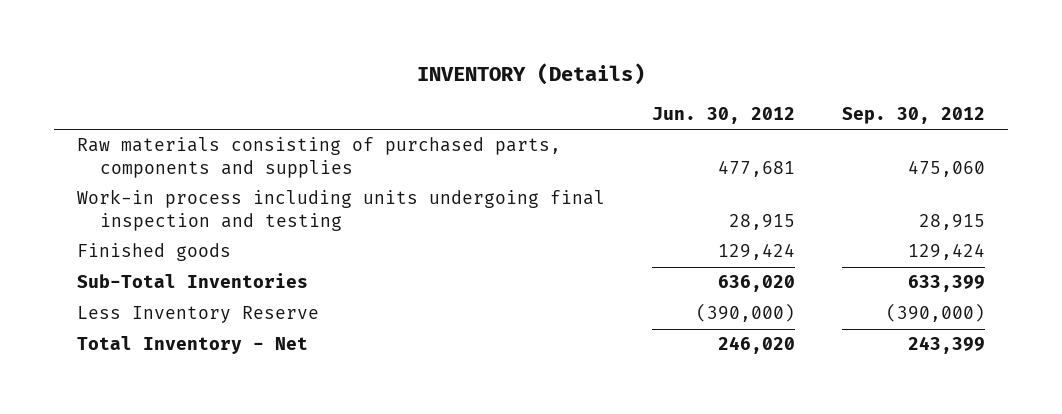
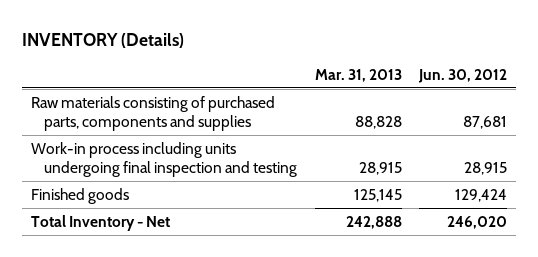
[841,107,985,125] Sep. 30, 2012 -> none
none -> [314,68,402,82] Mar. 31, 2013
[718,160,796,178] 477,681 -> [463,116,508,130] 87,681
[77,273,309,289] Sub-Total Inventories -> none
[77,306,320,324] Less Inventory Reserve -> none

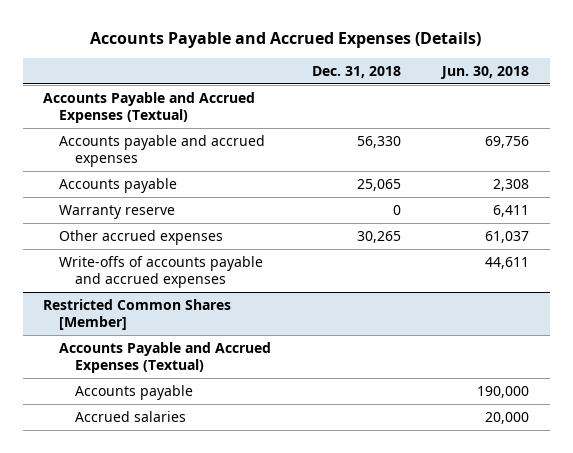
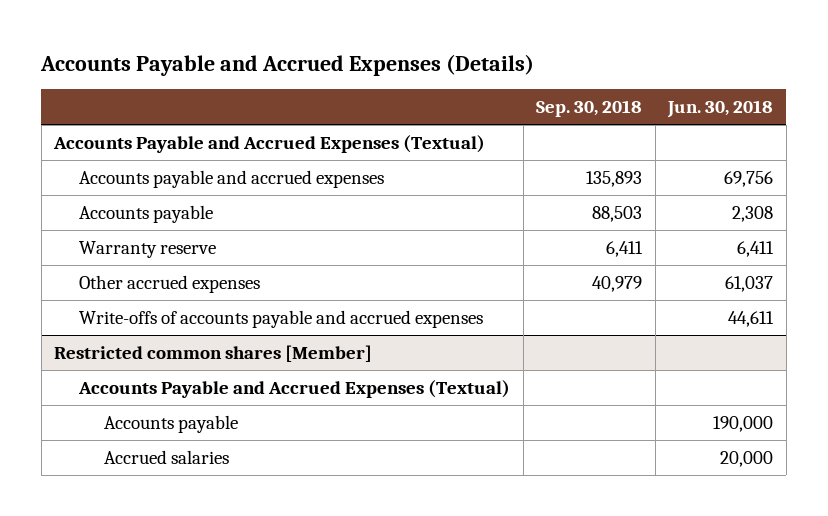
[312,66,402,79] Dec. 31, 2018 -> none
none -> [536,100,643,118] Sep. 30, 2018
[43,298,232,330] Restricted Common Shares [Member] -> [54,344,373,362] Restricted common shares [Member]

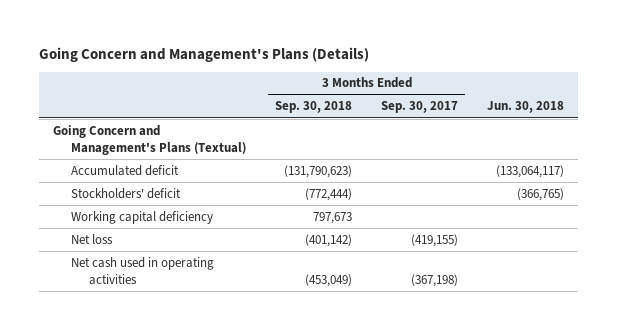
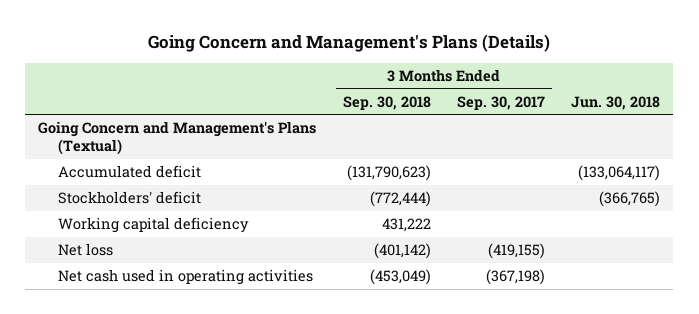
[313,211,353,224] 797,673 -> [381,218,431,233] 431,222

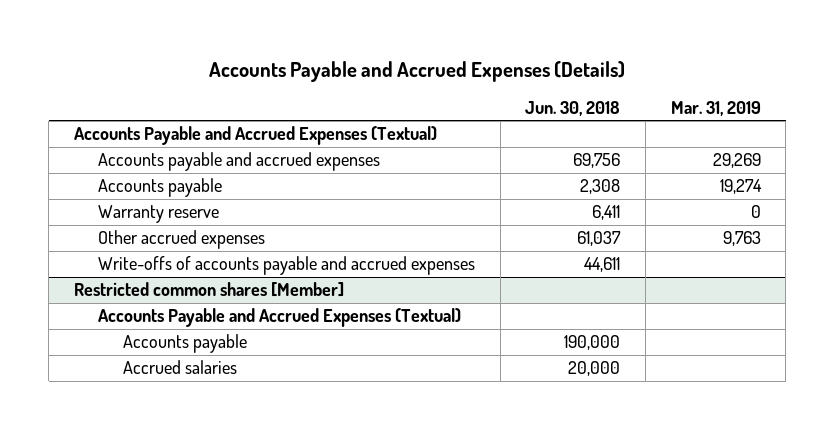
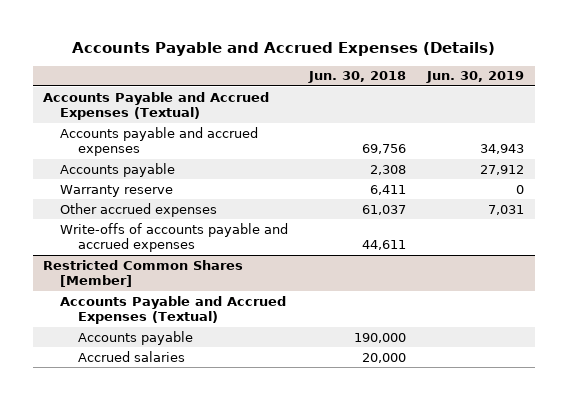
[670,100,761,116] Mar. 31, 2019 -> none
none -> [426,71,525,84] Jun. 30, 2019
[73,282,344,298] Restricted common shares [Member] -> [43,259,244,288] Restricted Common Shares [Member]

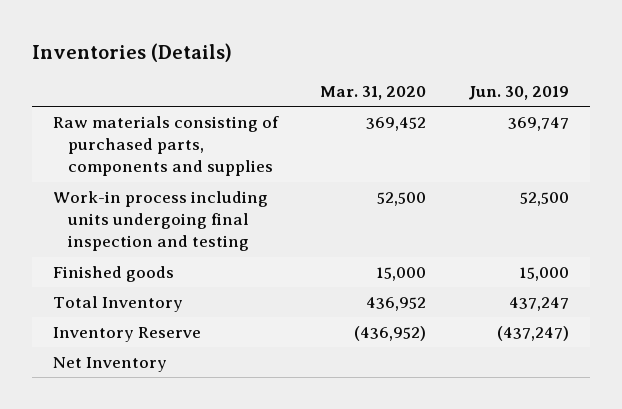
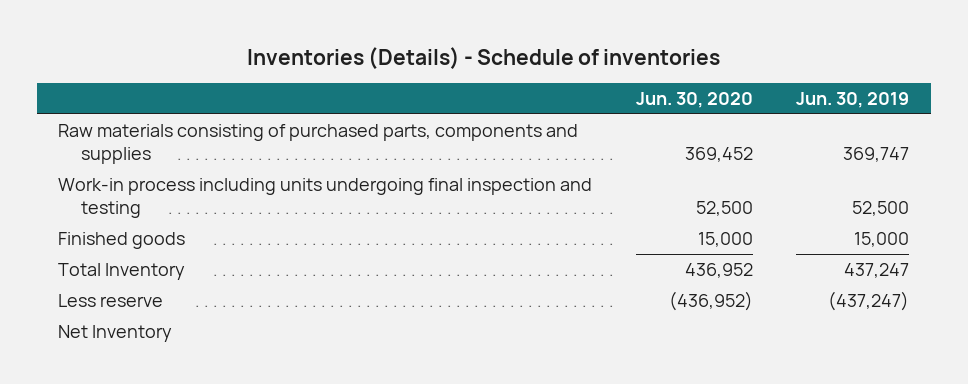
[31,42,232,62] Inventories (Details) -> [246,47,720,70] Inventories (Details) - Schedule of inventories
[320,85,427,100] Mar. 31, 2020 -> none
none -> [635,92,753,109] Jun. 30, 2020
[52,327,201,343] Inventory Reserve -> [58,293,164,307] Less reserve

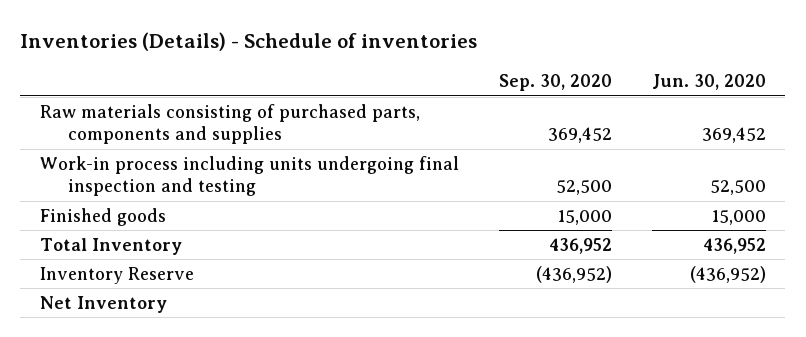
[796,92,910,109] Jun. 30, 2019 -> none
none -> [498,74,612,92] Sep. 30, 2020
[58,293,164,307] Less reserve -> [40,266,195,284] Inventory Reserve

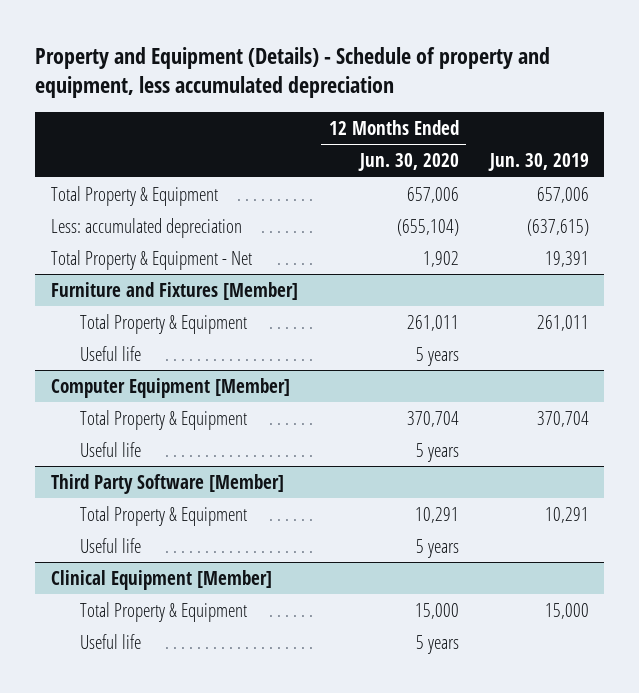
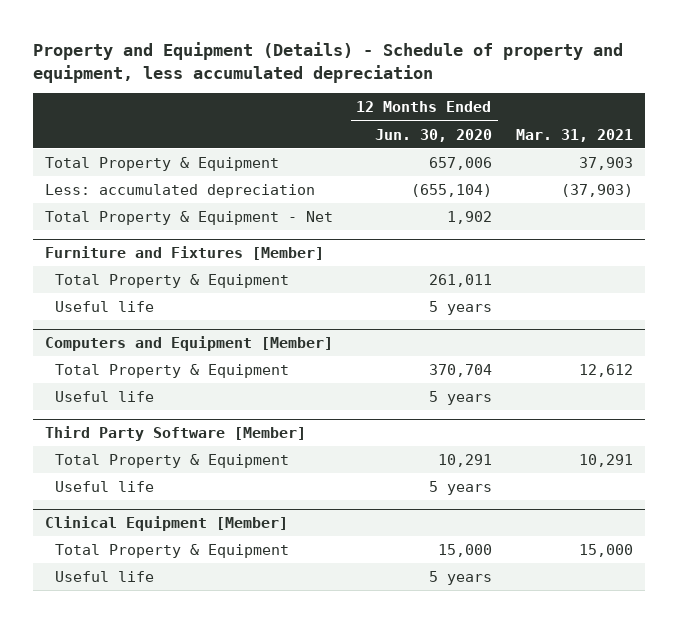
[487,153,589,172] Jun. 30, 2019 -> none
none -> [515,128,633,142] Mar. 31, 2021
[50,377,290,398] Computer Equipment [Member] -> [45,336,334,352] Computers and Equipment [Member]

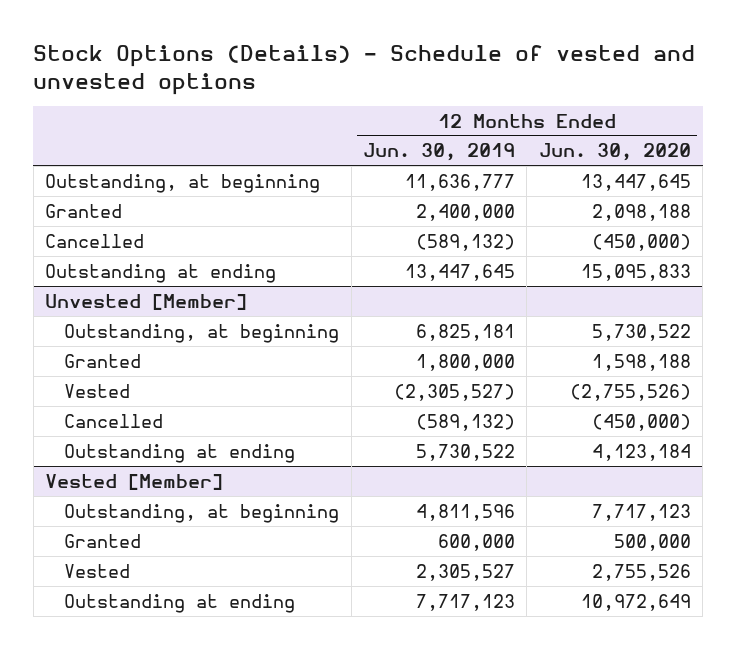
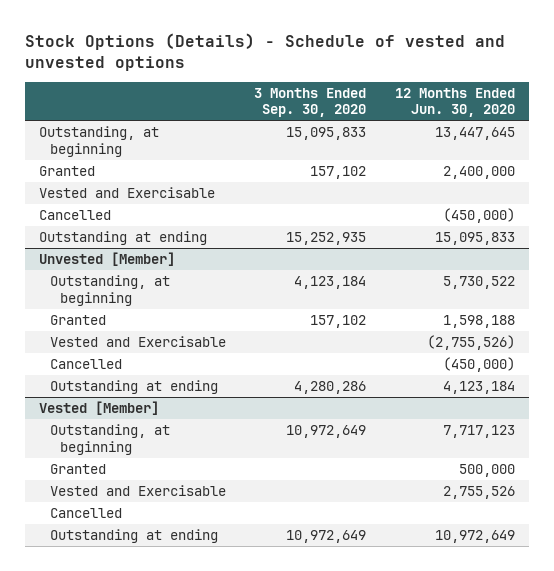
[363,143,516,162] Jun. 30, 2019 -> none
none -> [254,87,367,118] 3 Months Ended Sep. 30, 2020
[591,203,691,221] 2,098,188 -> [442,166,515,180] 2,400,000
none -> [39,187,216,199] Vested and Exercisable
[64,383,131,398] Vested -> [49,336,226,348] Vested and Exercisable
[64,563,131,578] Vested -> [49,485,226,497] Vested and Exercisable
none -> [49,508,122,519] Cancelled

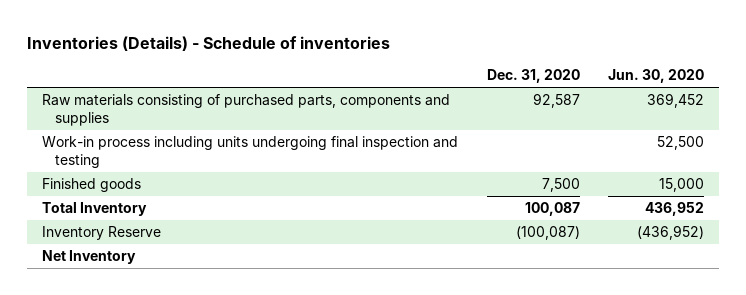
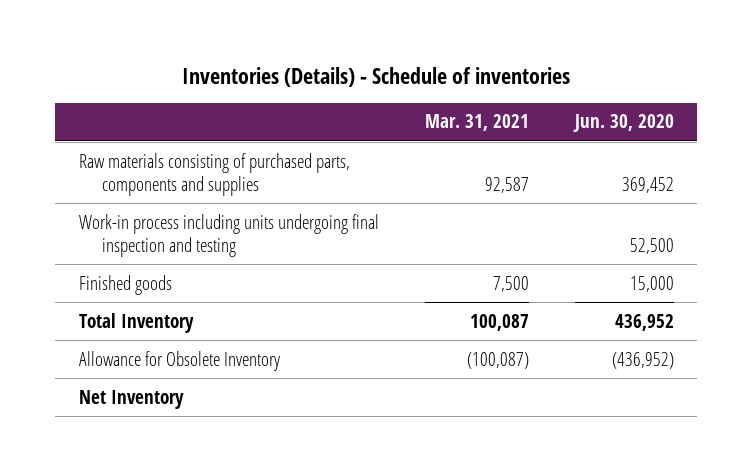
[486,69,580,84] Dec. 31, 2020 -> none
none -> [424,114,529,132] Mar. 31, 2021
[41,226,161,241] Inventory Reserve -> [78,350,280,371] Allowance for Obsolete Inventory

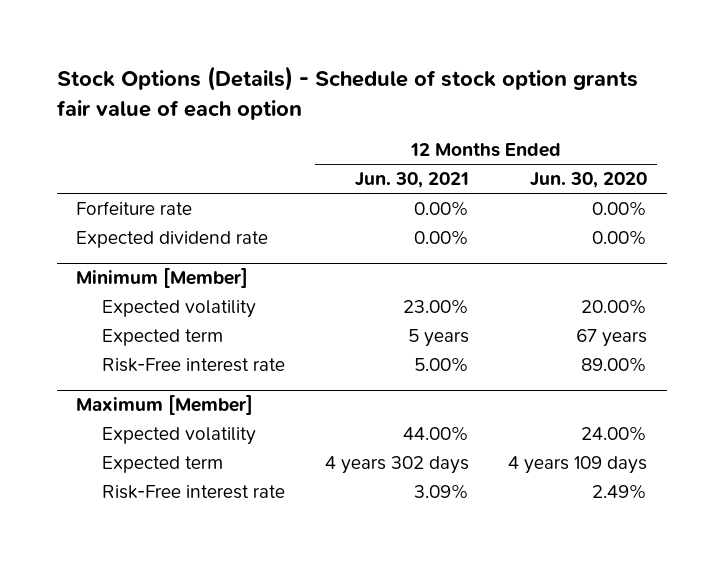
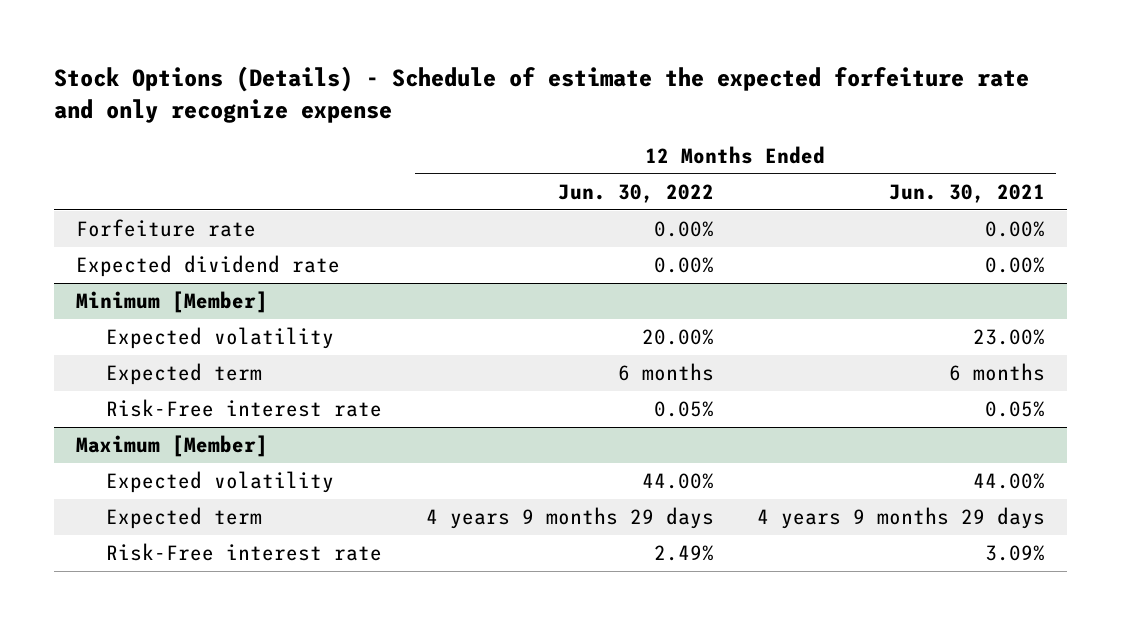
[56,66,638,121] Stock Options (Details) - Schedule of stock option grants fair value of each option -> [53,65,1029,123] Stock Options (Details) - Schedule of estimate the expected forfeiture rate and only recognize expense
[530,172,648,189] Jun. 30, 2020 -> none
none -> [557,184,714,204] Jun. 30, 2022
[407,328,469,347] 5 years -> [949,363,1046,382] 6 months
[413,356,469,372] 5.00% -> [985,401,1046,418] 0.05%
[324,455,469,474] 4 years 302 days -> [757,507,1046,530] 4 years 9 months 29 days

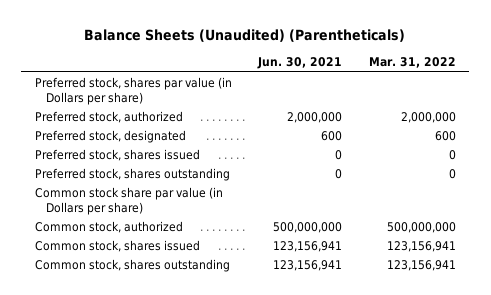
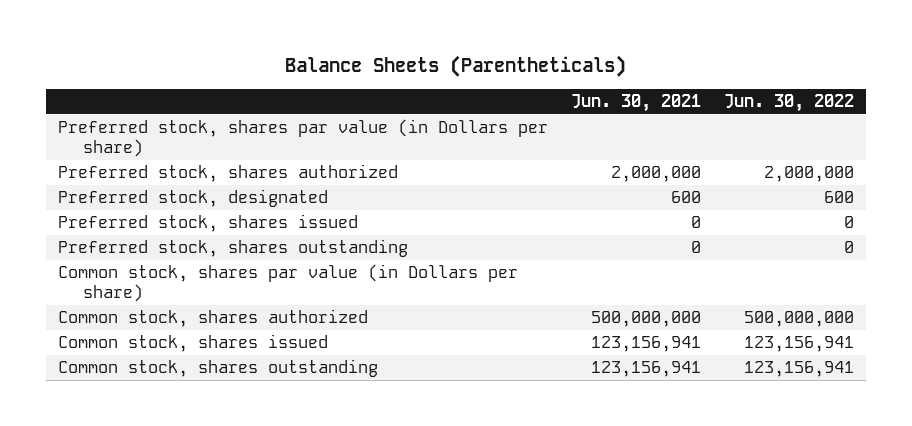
[84,29,406,43] Balance Sheets (Unaudited) (Parentheticals) -> [285,55,627,78] Balance Sheets (Parentheticals)
[368,57,456,69] Mar. 31, 2022 -> none
none -> [724,94,855,113] Jun. 30, 2022
[34,111,183,124] Preferred stock, authorized -> [57,164,398,183] Preferred stock, shares authorized
[34,187,223,215] Common stock share par value (in Dollars per share) -> [57,264,518,303] Common stock, shares par value (in Dollars per share)
[34,221,183,234] Common stock, authorized -> [57,309,368,328] Common stock, shares authorized

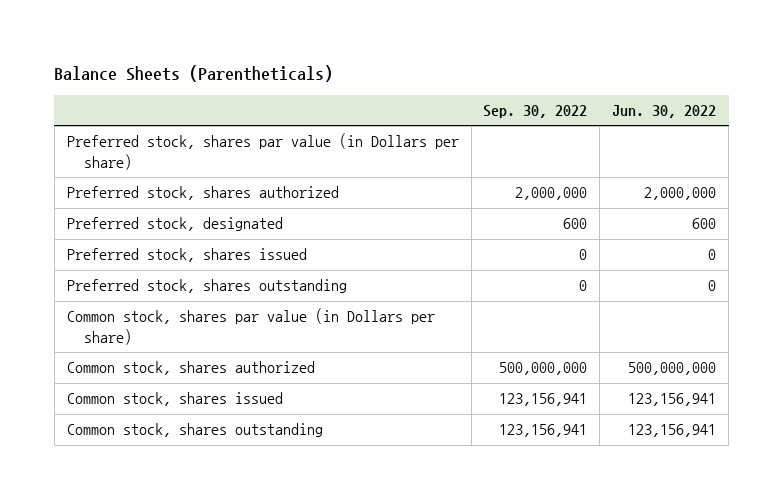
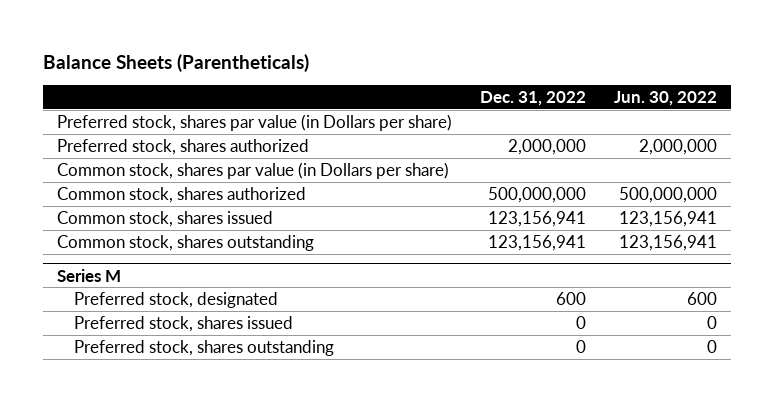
[483,105,588,119] Sep. 30, 2022 -> none
none -> [479,90,586,106] Dec. 31, 2022
[66,217,283,232] Preferred stock, designated -> none
[66,248,307,263] Preferred stock, shares issued -> none
[66,279,347,294] Preferred stock, shares outstanding -> none
none -> [56,268,121,282] Series M
none -> [73,291,278,308] Preferred stock, designated
none -> [73,315,293,332] Preferred stock, shares issued
none -> [73,339,334,356] Preferred stock, shares outstanding

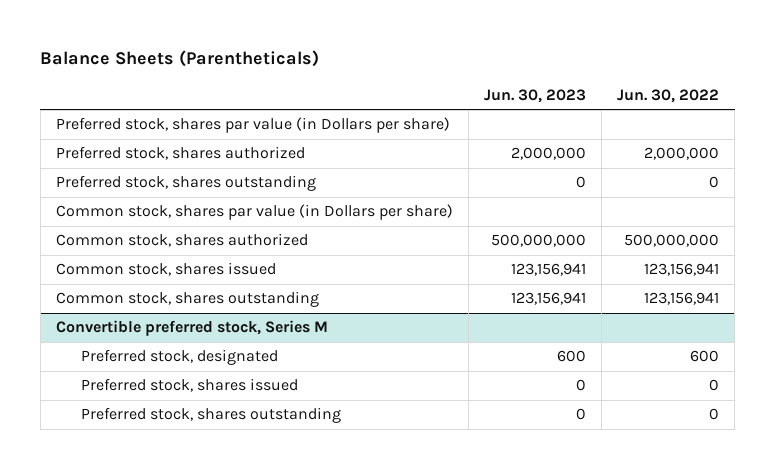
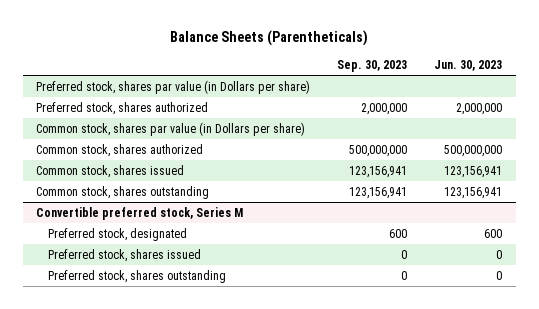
[617,88,720,103] Jun. 30, 2022 -> none
none -> [337,60,408,73] Sep. 30, 2023
[55,175,316,192] Preferred stock, shares outstanding -> none

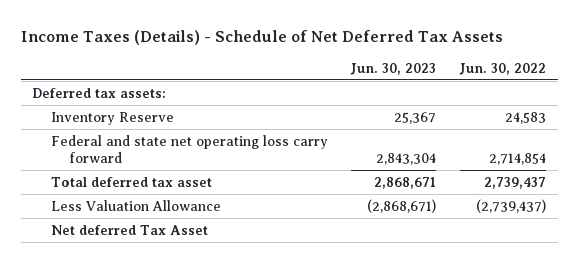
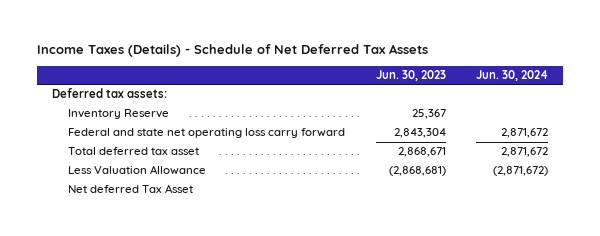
[458,62,546,75] Jun. 30, 2022 -> none
none -> [475,69,548,81] Jun. 30, 2024
[367,198,437,213] (2,868,671) -> [388,166,446,177] (2,868,681)

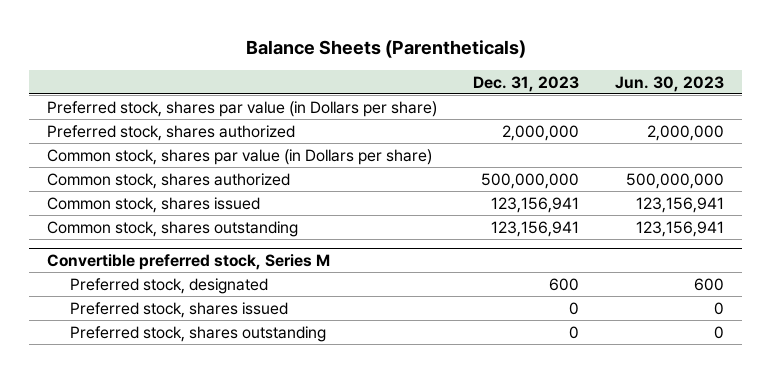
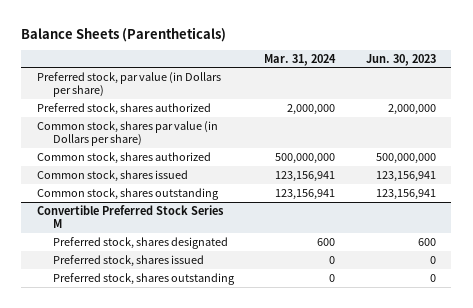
[473,75,580,92] Dec. 31, 2023 -> none
none -> [264,53,337,66] Mar. 31, 2024
[47,100,438,117] Preferred stock, shares par value (in Dollars per share) -> [36,71,221,98] Preferred stock, par value (in Dollars per share)
[47,254,331,271] Convertible preferred stock, Series M -> [36,204,224,229] Convertible Preferred Stock Series M
[70,277,269,294] Preferred stock, designated -> [52,236,228,249] Preferred stock, shares designated

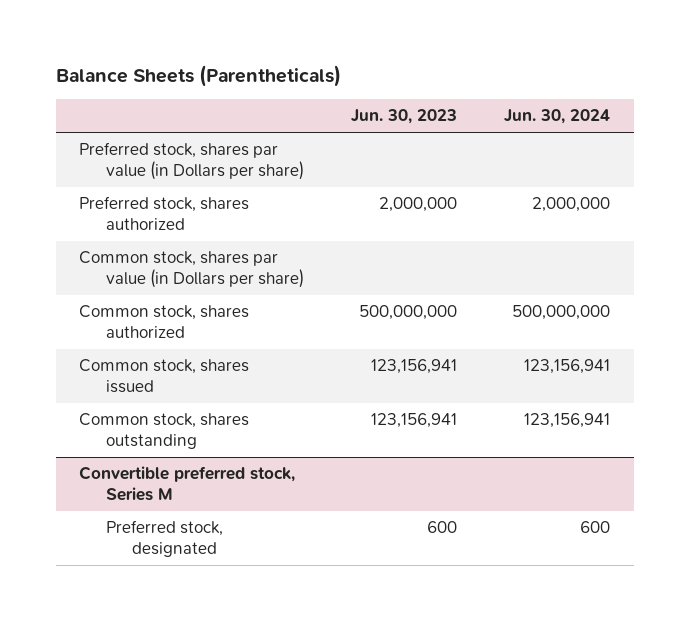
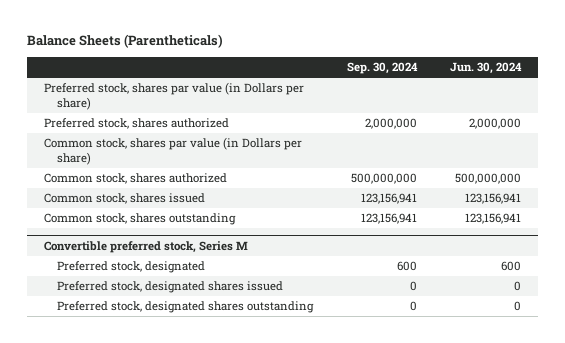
[350,109,457,125] Jun. 30, 2023 -> none
none -> [346,61,418,74] Sep. 30, 2024
none -> [57,281,284,294] Preferred stock, designated shares issued
none -> [57,301,315,314] Preferred stock, designated shares outstanding

